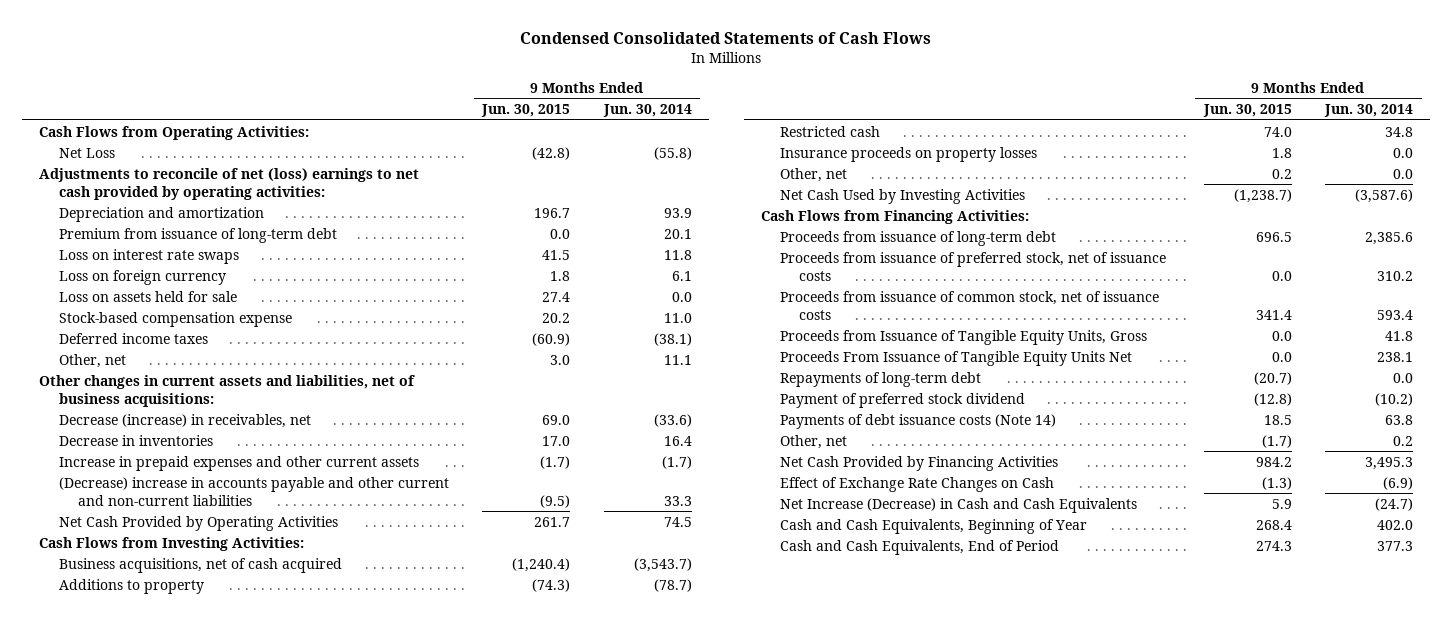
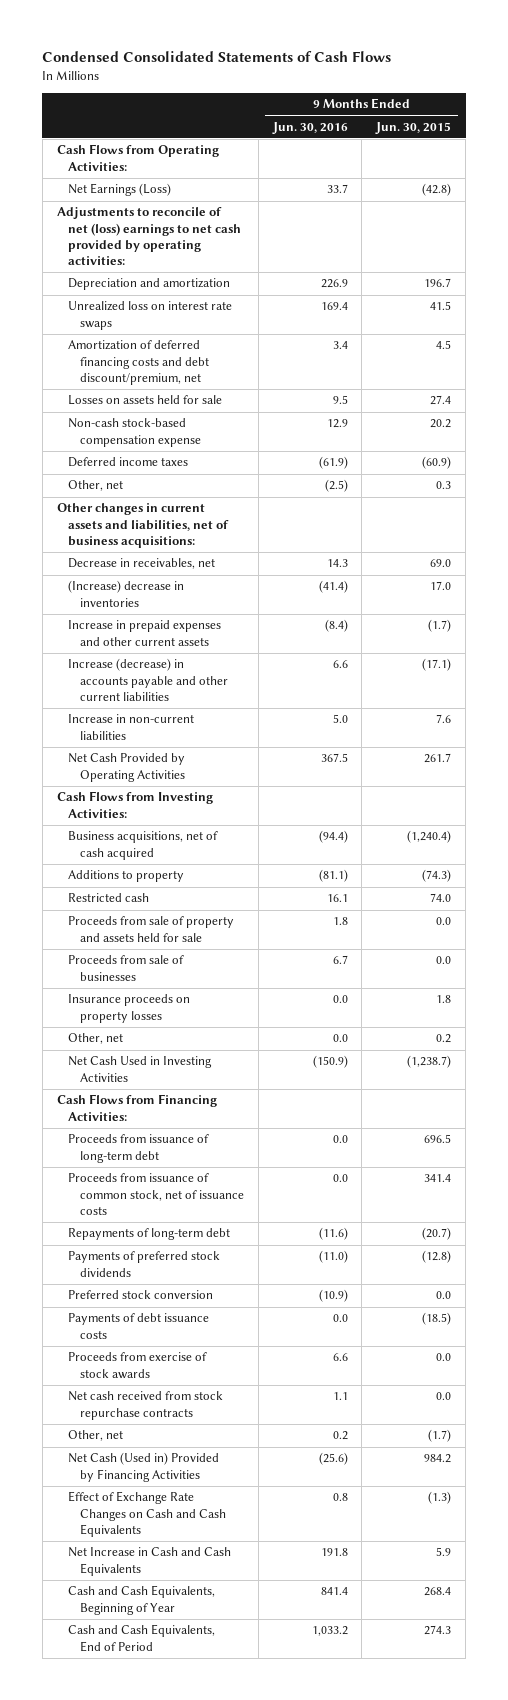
[602,104,692,118] Jun. 30, 2014 -> none
none -> [271,121,348,134] Jun. 30, 2016
[58,147,115,158] Net Loss -> [68,183,172,197] Net Earnings (Loss)
[58,227,337,243] Premium from issuance of long-term debt -> none
[58,269,226,285] Loss on foreign currency -> none
[58,248,239,264] Loss on interest rate swaps -> [68,301,233,330] Unrealized loss on interest rate swaps
none -> [68,340,209,385] Amortization of deferred financing costs and debt discount/premium, net
[58,290,237,302] Loss on assets held for sale -> [68,395,223,406] Losses on assets held for sale
[58,311,292,327] Stock-based compensation expense -> [68,418,201,447] Non-cash stock-based compensation expense
[550,354,571,365] 3.0 -> [436,481,452,490] 0.3
[58,413,311,428] Decrease (increase) in receivables, net -> [68,558,216,570] Decrease in receivables, net
[58,434,213,446] Decrease in inventories -> [68,580,185,607] (Increase) decrease in inventories
[58,476,449,506] (Decrease) increase in accounts payable and other current and non-current liabilities -> [68,658,228,701] Increase (decrease) in accounts payable and other current liabilities
[540,494,571,508] (9.5) -> [422,658,452,672] (17.1)
none -> [68,714,195,740] Increase in non-current liabilities
none -> [68,916,235,942] Proceeds from sale of property and assets held for sale
none -> [68,955,185,981] Proceeds from sale of businesses
[779,188,1025,204] Net Cash Used by Investing Activities -> [68,1056,213,1082] Net Cash Used in Investing Activities
[779,251,1166,281] Proceeds from issuance of preferred stock, net of issuance costs -> none
[779,329,1147,345] Proceeds from Issuance of Tangible Equity Units, Gross -> none
[779,350,1132,366] Proceeds From Issuance of Tangible Equity Units Net -> none
[779,392,1025,408] Payment of preferred stock dividend -> [68,1251,221,1277] Payments of preferred stock dividends
none -> [68,1290,214,1300] Preferred stock conversion
[779,413,1056,429] Payments of debt issuance costs (Note 14) -> [68,1313,210,1339] Payments of debt issuance costs
[1263,414,1292,425] 18.5 -> [422,1312,452,1326] (18.5)
none -> [68,1352,208,1379] Proceeds from exercise of stock awards
none -> [68,1391,224,1420] Net cash received from stock repurchase contracts
[779,455,1058,471] Net Cash Provided by Financing Activities -> [68,1452,220,1482] Net Cash (Used in) Provided by Financing Activities
[779,476,1054,492] Effect of Exchange Rate Changes on Cash -> [68,1491,226,1537] Effect of Exchange Rate Changes on Cash and Cash Equivalents
[779,497,1137,513] Net Increase (Decrease) in Cash and Cash Equivalents -> [68,1547,232,1576] Net Increase in Cash and Cash Equivalents

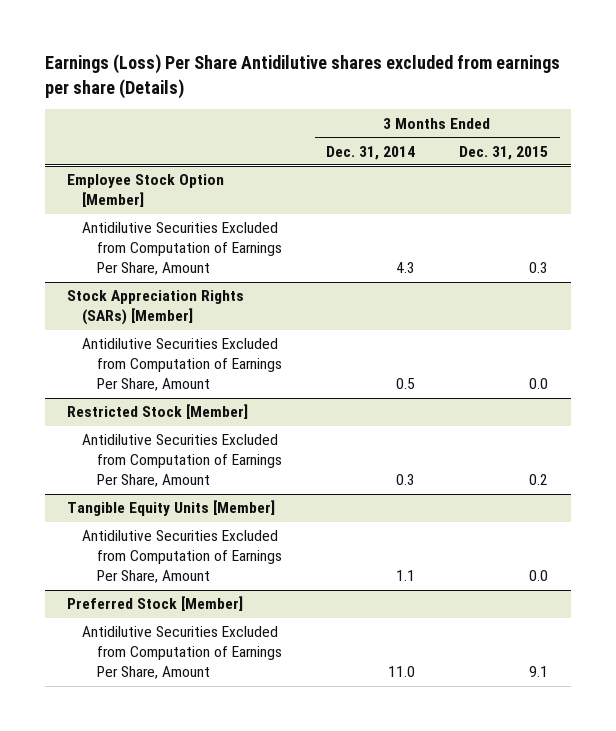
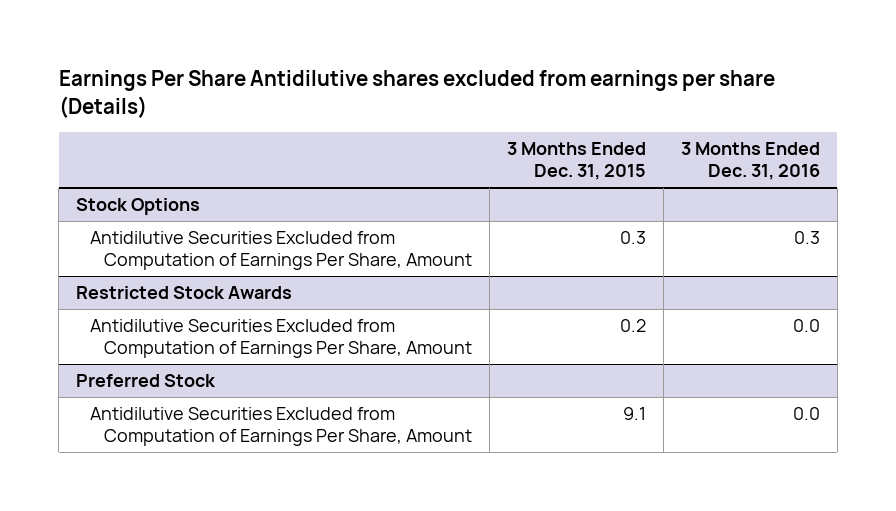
[45,54,561,99] Earnings (Loss) Per Share Antidilutive shares excluded from earnings per share (Details) -> [58,70,775,119] Earnings Per Share Antidilutive shares excluded from earnings per share (Details)
[326,145,416,160] Dec. 31, 2014 -> none
none -> [681,141,821,181] 3 Months Ended Dec. 31, 2016
[67,174,225,208] Employee Stock Option [Member] -> [76,197,201,215] Stock Options
[67,290,245,326] Stock Appreciation Rights (SARs) [Member] -> none
[82,338,283,392] Antidilutive Securities Excluded from Computation of Earnings Per Share, Amount -> none
[67,404,249,420] Restricted Stock [Member] -> [76,285,293,299] Restricted Stock Awards
[67,500,276,517] Tangible Equity Units [Member] -> none
[82,530,283,584] Antidilutive Securities Excluded from Computation of Earnings Per Share, Amount -> none
[67,596,244,612] Preferred Stock [Member] -> [76,373,217,387] Preferred Stock

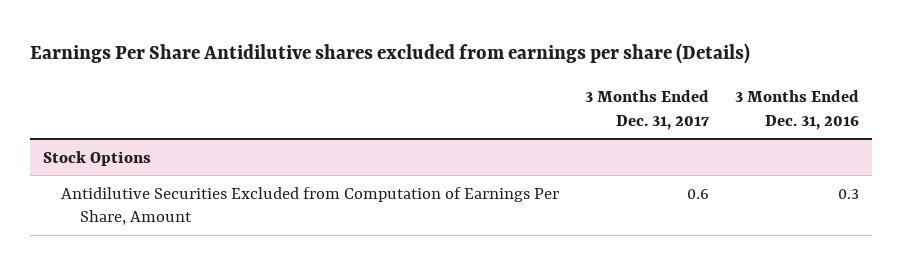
[507,141,647,181] 3 Months Ended Dec. 31, 2015 -> none
none -> [585,90,710,130] 3 Months Ended Dec. 31, 2017
[76,285,293,299] Restricted Stock Awards -> none
[90,318,473,359] Antidilutive Securities Excluded from Computation of Earnings Per Share, Amount -> none
[76,373,217,387] Preferred Stock -> none
[90,406,473,447] Antidilutive Securities Excluded from Computation of Earnings Per Share, Amount -> none

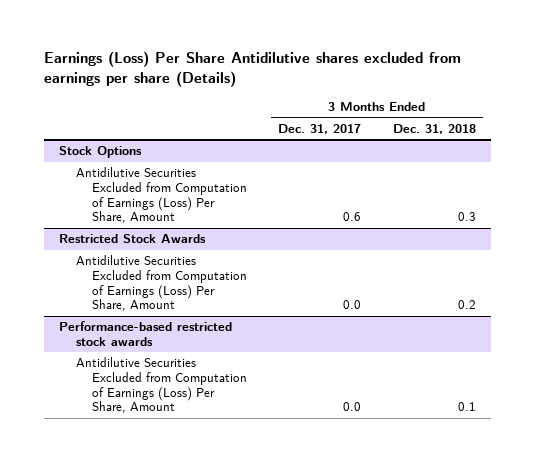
[29,43,750,65] Earnings Per Share Antidilutive shares excluded from earnings per share (Details) -> [43,51,461,88] Earnings (Loss) Per Share Antidilutive shares excluded from earnings per share (Details)
[734,90,859,130] 3 Months Ended Dec. 31, 2016 -> none
none -> [392,123,476,134] Dec. 31, 2018
[61,186,560,226] Antidilutive Securities Excluded from Computation of Earnings Per Share, Amount -> [75,167,248,224] Antidilutive Securities Excluded from Computation of Earnings (Loss) Per Share, Amount
none -> [59,234,207,244] Restricted Stock Awards
none -> [75,255,248,312] Antidilutive Securities Excluded from Computation of Earnings (Loss) Per Share, Amount
none -> [59,321,233,346] Performance-based restricted stock awards
none -> [75,357,248,414] Antidilutive Securities Excluded from Computation of Earnings (Loss) Per Share, Amount

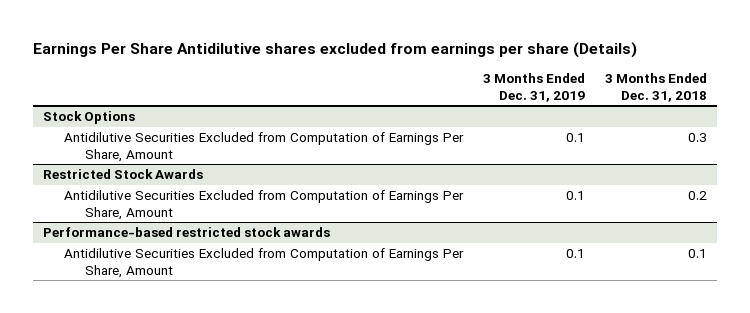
[43,51,461,88] Earnings (Loss) Per Share Antidilutive shares excluded from earnings per share (Details) -> [33,42,638,59] Earnings Per Share Antidilutive shares excluded from earnings per share (Details)
[278,123,362,134] Dec. 31, 2017 -> none
none -> [483,73,586,102] 3 Months Ended Dec. 31, 2019
[75,167,248,224] Antidilutive Securities Excluded from Computation of Earnings (Loss) Per Share, Amount -> [64,132,465,162] Antidilutive Securities Excluded from Computation of Earnings Per Share, Amount
[75,255,248,312] Antidilutive Securities Excluded from Computation of Earnings (Loss) Per Share, Amount -> [64,190,465,220] Antidilutive Securities Excluded from Computation of Earnings Per Share, Amount
[75,357,248,414] Antidilutive Securities Excluded from Computation of Earnings (Loss) Per Share, Amount -> [64,248,465,278] Antidilutive Securities Excluded from Computation of Earnings Per Share, Amount

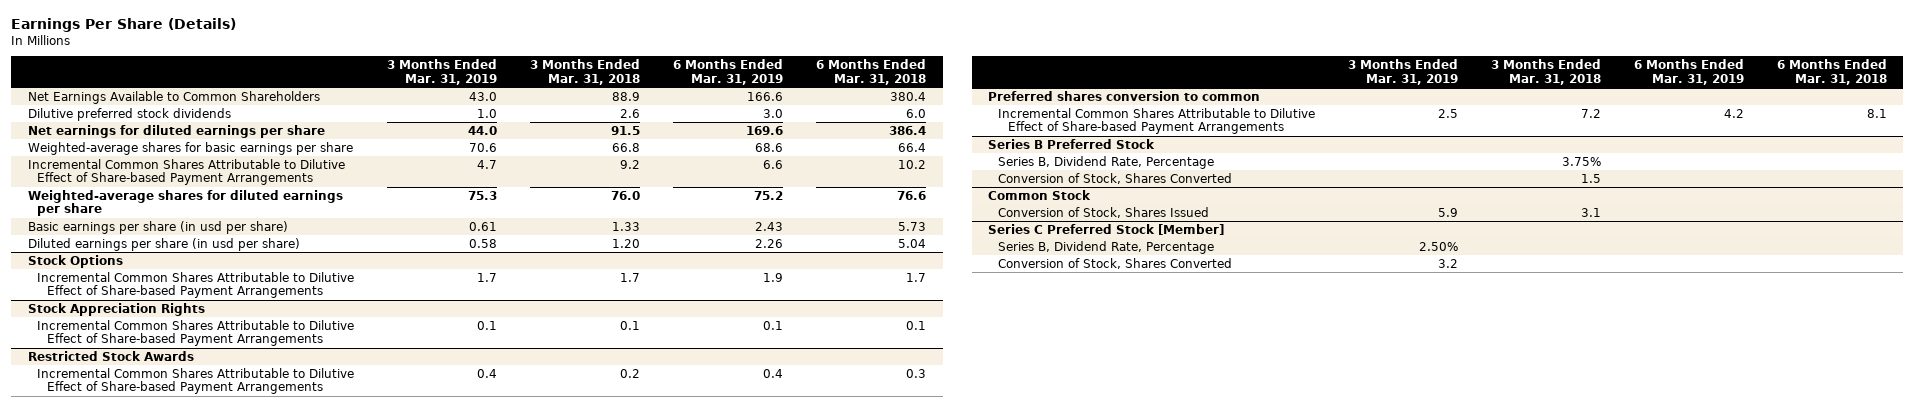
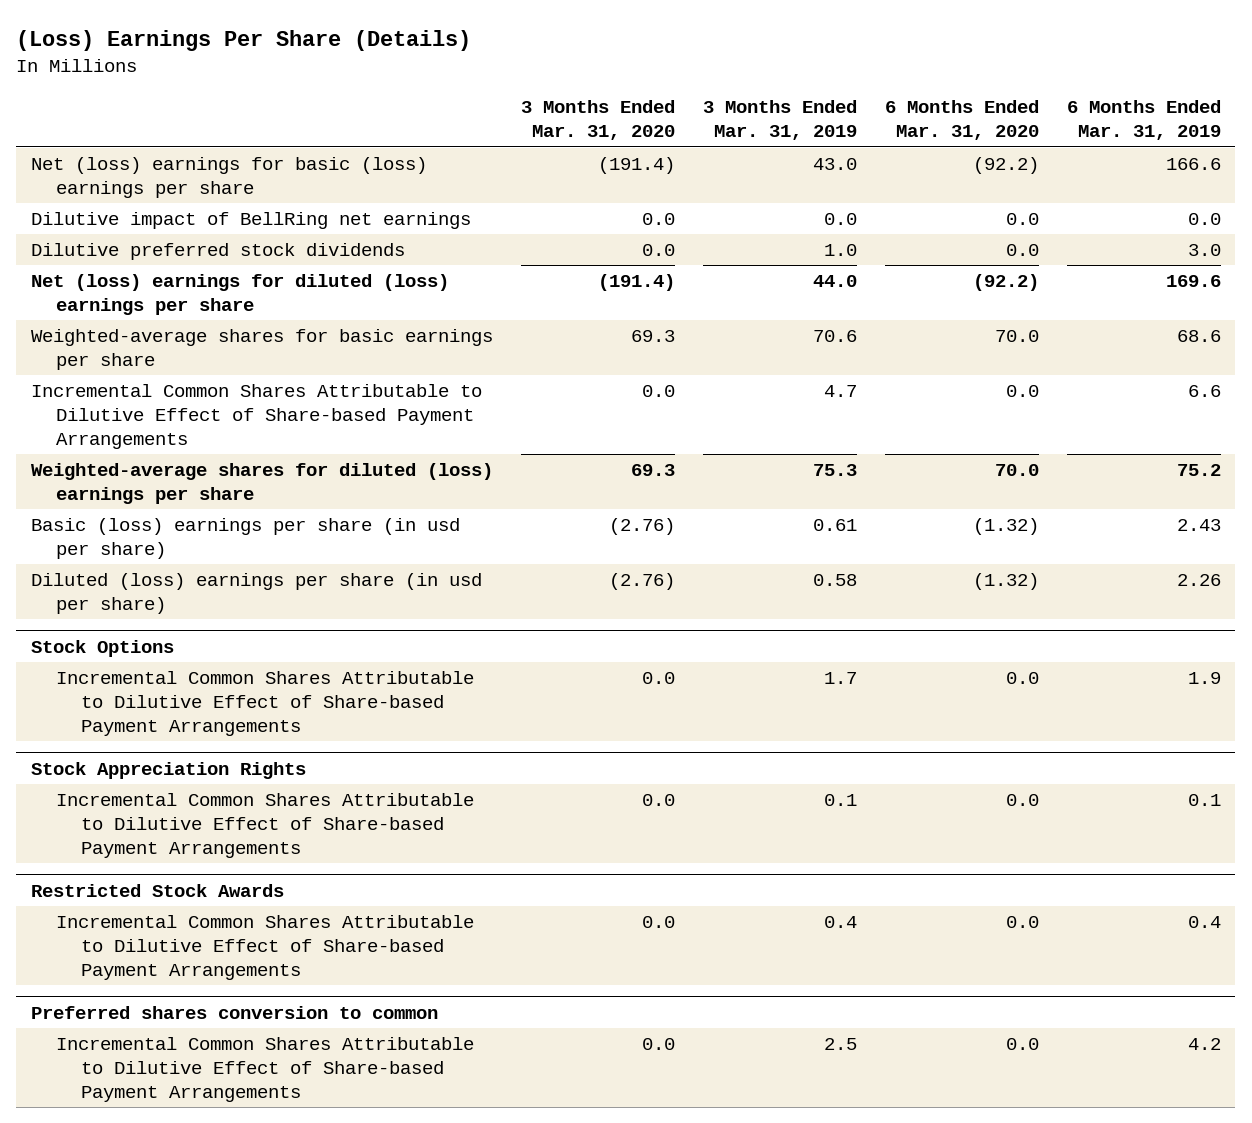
[11,18,237,33] Earnings Per Share (Details) -> [16,30,472,52] (Loss) Earnings Per Share (Details)
[530,59,641,85] 3 Months Ended Mar. 31, 2018 -> none
[816,59,927,85] 6 Months Ended Mar. 31, 2018 -> none
none -> [520,100,675,141] 3 Months Ended Mar. 31, 2020
none -> [885,100,1040,141] 6 Months Ended Mar. 31, 2020
[27,90,320,104] Net Earnings Available to Common Shareholders -> [30,156,427,198] Net (loss) earnings for basic (loss) earnings per share
none -> [30,211,471,229] Dilutive impact of BellRing net earnings
[27,124,325,138] Net earnings for diluted earnings per share -> [30,273,449,315] Net (loss) earnings for diluted (loss) earnings per share
[27,189,343,217] Weighted-average shares for diluted earnings per share -> [30,462,493,504] Weighted-average shares for diluted (loss) earnings per share
[27,220,288,234] Basic earnings per share (in usd per share) -> [30,517,460,559] Basic (loss) earnings per share (in usd per share)
[27,237,300,251] Diluted earnings per share (in usd per share) -> [30,572,482,614] Diluted (loss) earnings per share (in usd per share)
[988,138,1156,149] Series B Preferred Stock -> none
[997,155,1214,169] Series B, Dividend Rate, Percentage -> none
[997,172,1232,184] Conversion of Stock, Shares Converted -> none
[988,189,1092,200] Common Stock -> none
[997,206,1209,218] Conversion of Stock, Shares Issued -> none
[988,223,1225,235] Series C Preferred Stock [Member] -> none
[997,240,1214,254] Series B, Dividend Rate, Percentage -> none
[997,257,1232,269] Conversion of Stock, Shares Converted -> none

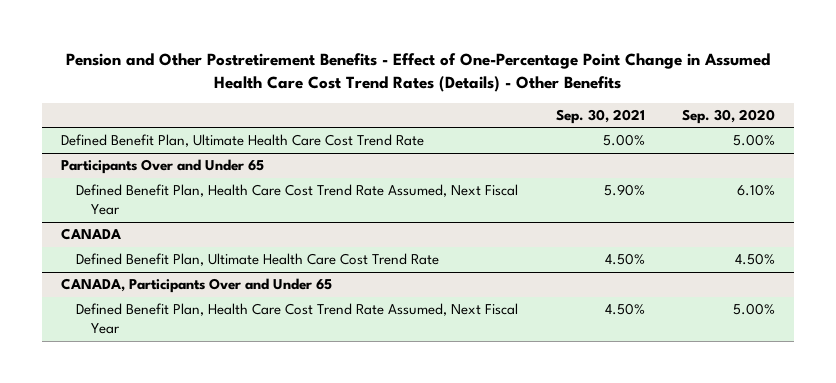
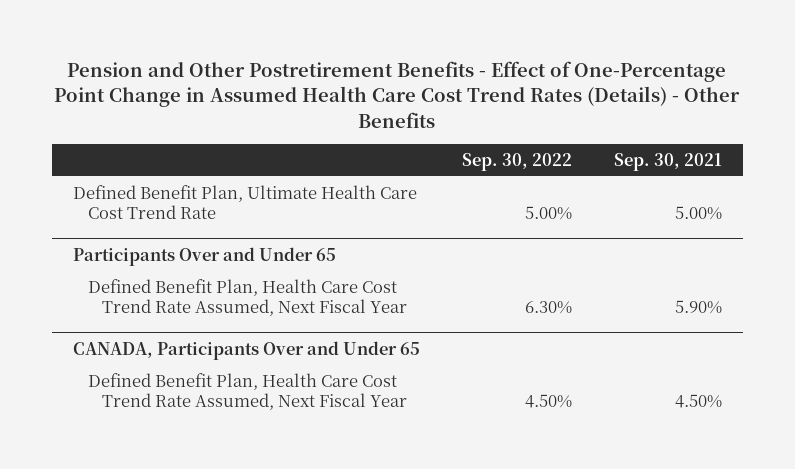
[682,109,776,125] Sep. 30, 2020 -> none
none -> [461,152,572,171] Sep. 30, 2022
[60,228,121,241] CANADA -> none
[75,253,439,267] Defined Benefit Plan, Ultimate Health Care Cost Trend Rate -> none

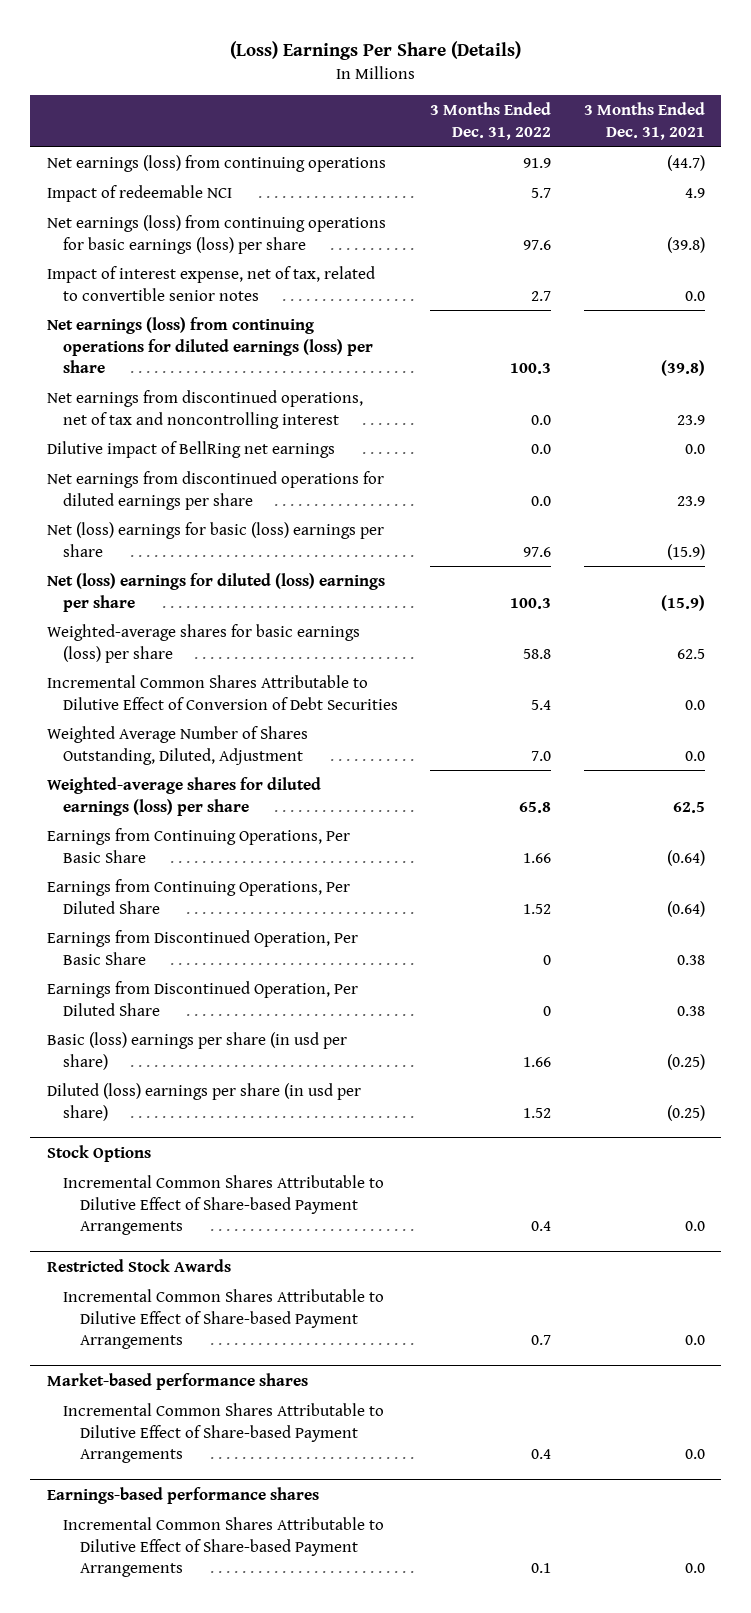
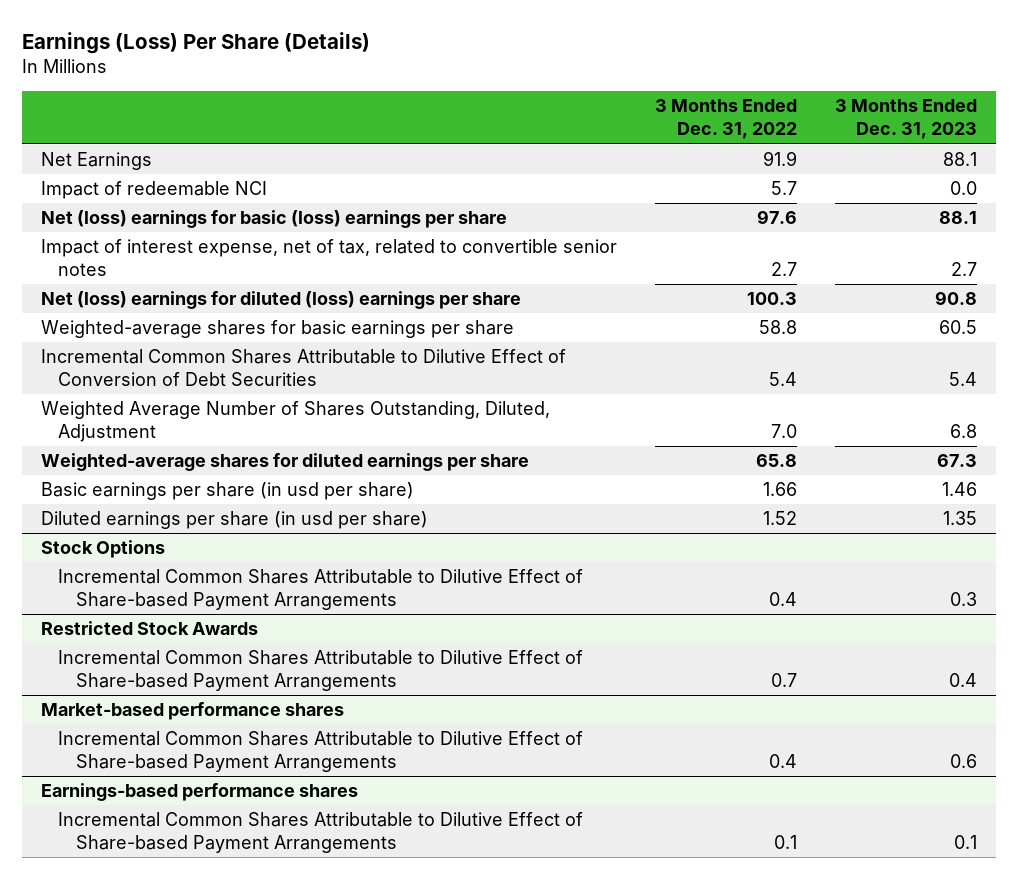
[229,41,521,61] (Loss) Earnings Per Share (Details) -> [21,32,370,55] Earnings (Loss) Per Share (Details)
[583,102,705,140] 3 Months Ended Dec. 31, 2021 -> none
none -> [834,99,977,140] 3 Months Ended Dec. 31, 2023
[46,155,386,173] Net earnings (loss) from continuing operations -> [40,152,152,171] Net Earnings
[46,215,386,254] Net earnings (loss) from continuing operations for basic earnings (loss) per share -> none
[46,317,374,373] Net earnings (loss) from continuing operations for diluted earnings (loss) per share -> none
[46,390,363,429] Net earnings from discontinued operations, net of tax and noncontrolling interest -> none
[46,441,335,459] Dilutive impact of BellRing net earnings -> none
[46,471,384,510] Net earnings from discontinued operations for diluted earnings per share -> none
[46,266,375,301] Impact of interest expense, net of tax, related to convertible senior notes -> [40,239,617,277] Impact of interest expense, net of tax, related to convertible senior notes
[46,624,360,663] Weighted-average shares for basic earnings (loss) per share -> [40,320,514,339] Weighted-average shares for basic earnings per share
[46,828,350,863] Earnings from Continuing Operations, Per Basic Share -> none
[46,879,350,914] Earnings from Continuing Operations, Per Diluted Share -> none
[46,930,358,965] Earnings from Discontinued Operation, Per Basic Share -> none
[46,981,358,1016] Earnings from Discontinued Operation, Per Diluted Share -> none
[46,777,321,816] Weighted-average shares for diluted earnings (loss) per share -> [40,453,529,472] Weighted-average shares for diluted earnings per share
[46,1032,347,1070] Basic (loss) earnings per share (in usd per share) -> [40,482,414,501] Basic earnings per share (in usd per share)
[46,1083,361,1121] Diluted (loss) earnings per share (in usd per share) -> [40,511,428,530] Diluted earnings per share (in usd per share)

